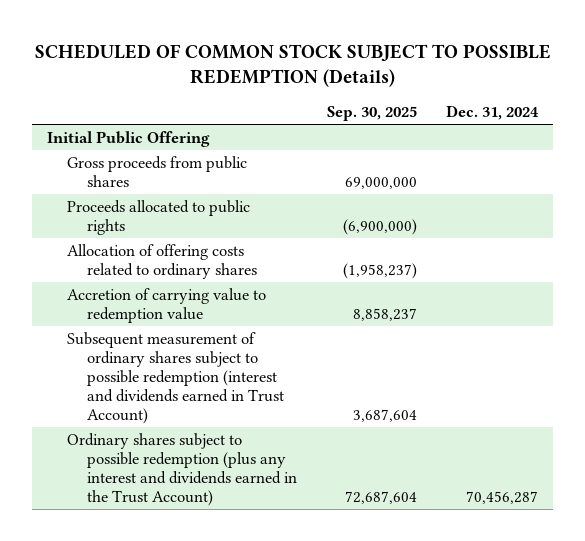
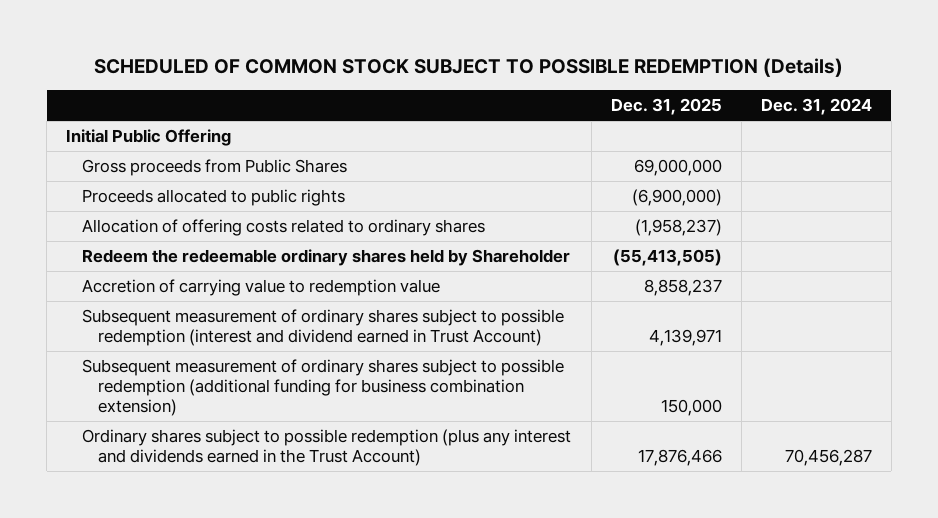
[326,106,417,122] Sep. 30, 2025 -> none
none -> [610,98,722,116] Dec. 31, 2025
[66,155,247,187] Gross proceeds from public shares -> [82,158,348,176] Gross proceeds from Public Shares
none -> [82,248,571,266] Redeem the redeemable ordinary shares held by Shareholder
[66,331,284,425] Subsequent measurement of ordinary shares subject to possible redemption (interest and dividends earned in Trust Account) -> [82,308,565,347] Subsequent measurement of ordinary shares subject to possible redemption (interest and dividend earned in Trust Account)
none -> [82,358,565,417] Subsequent measurement of ordinary shares subject to possible redemption (additional funding for business combination extension)

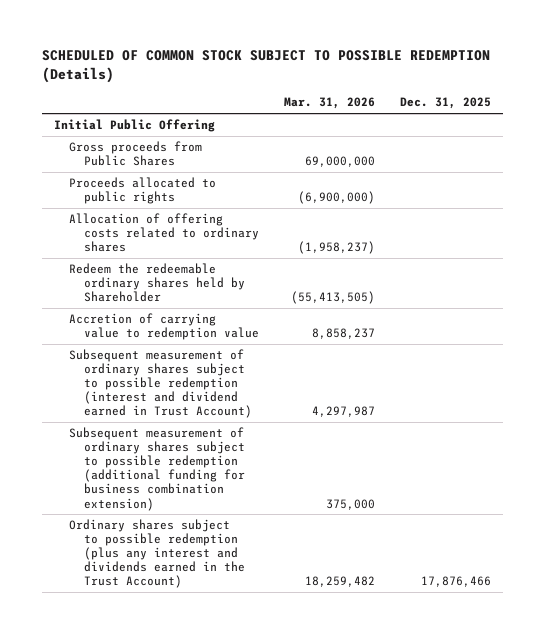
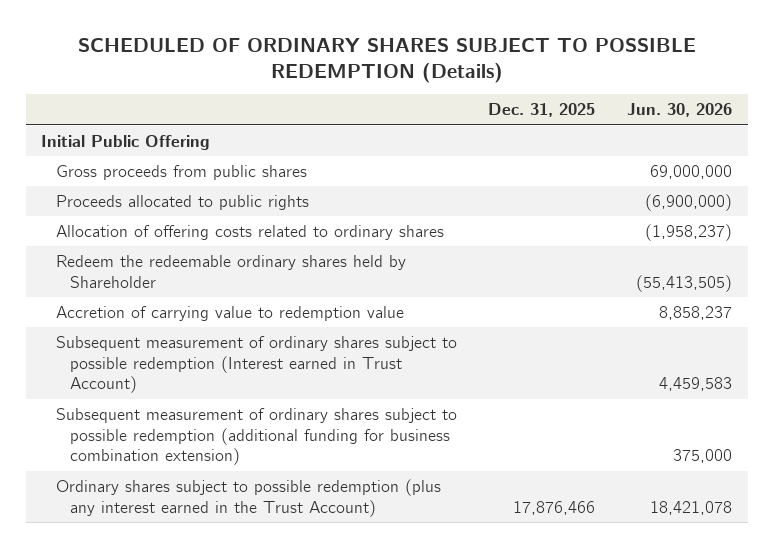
[41,50,490,84] SCHEDULED OF COMMON STOCK SUBJECT TO POSSIBLE REDEMPTION (Details) -> [77,37,696,83] SCHEDULED OF ORDINARY SHARES SUBJECT TO POSSIBLE REDEMPTION (Details)
[284,97,376,110] Mar. 31, 2026 -> none
none -> [626,103,732,118] Jun. 30, 2026
[69,141,203,167] Gross proceeds from Public Shares -> [55,164,307,180] Gross proceeds from public shares
[69,349,253,419] Subsequent measurement of ordinary shares subject to possible redemption (interest and dividend earned in Trust Account) -> [55,335,457,394] Subsequent measurement of ordinary shares subject to possible redemption (Interest earned in Trust Account)
[69,519,246,589] Ordinary shares subject to possible redemption (plus any interest and dividends earned in the Trust Account) -> [55,478,441,517] Ordinary shares subject to possible redemption (plus any interest earned in the Trust Account)

